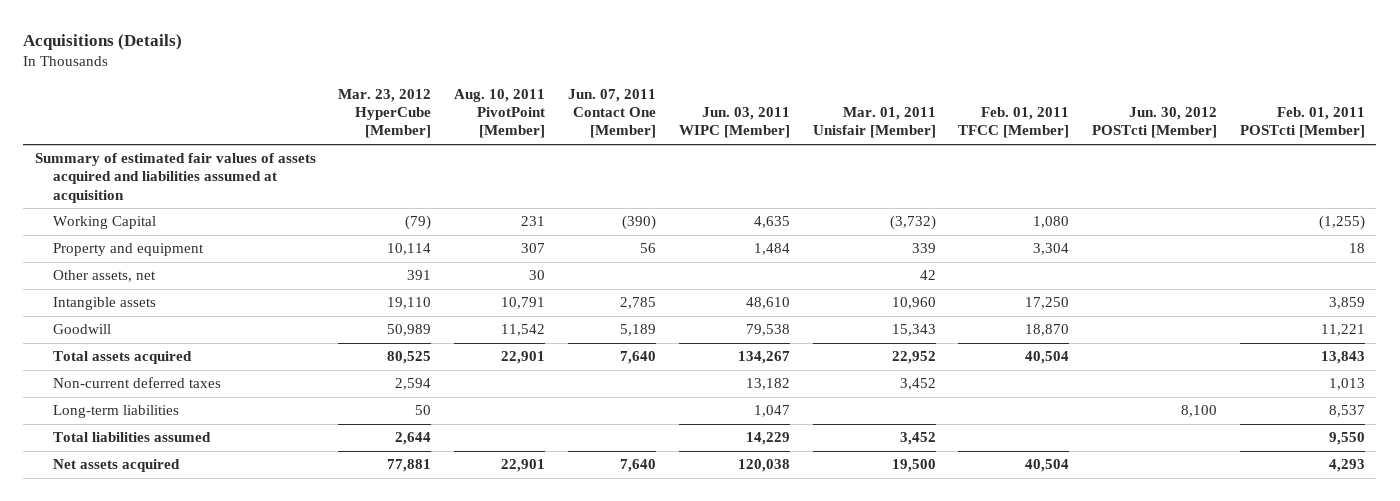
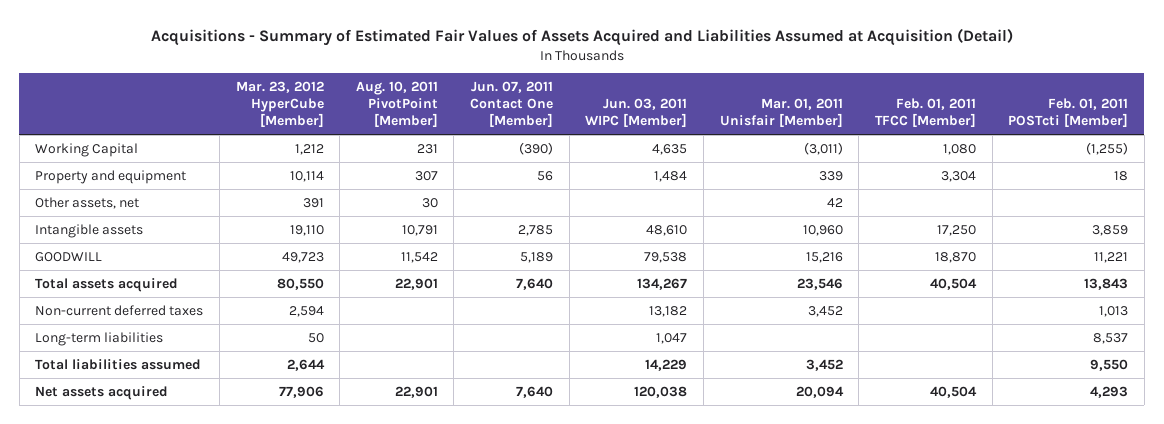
[23,34,183,51] Acquisitions (Details) -> [150,27,1013,46] Acquisitions - Summary of Estimated Fair Values of Assets Acquired and Liabilities Assumed at Acquisition (Detail)
[1092,107,1218,139] Jun. 30, 2012 POSTcti [Member] -> none
[34,153,316,203] Summary of estimated fair values of assets acquired and liabilities assumed at acquisition -> none
[405,215,432,231] (79) -> [294,143,324,155] 1,212
[889,215,936,231] (3,732) -> [803,141,843,155] (3,011)
[53,324,112,335] Goodwill -> [35,251,103,262] GOODWILL
[387,324,432,337] 50,989 -> [281,251,324,263] 49,723
[891,324,936,337] 15,343 -> [805,251,843,263] 15,216
[387,351,432,365] 80,525 -> [276,277,324,290] 80,550
[891,351,936,365] 22,952 -> [796,277,843,290] 23,546
[387,459,432,473] 77,881 -> [278,385,324,398] 77,906
[891,459,936,473] 19,500 -> [795,385,844,398] 20,094

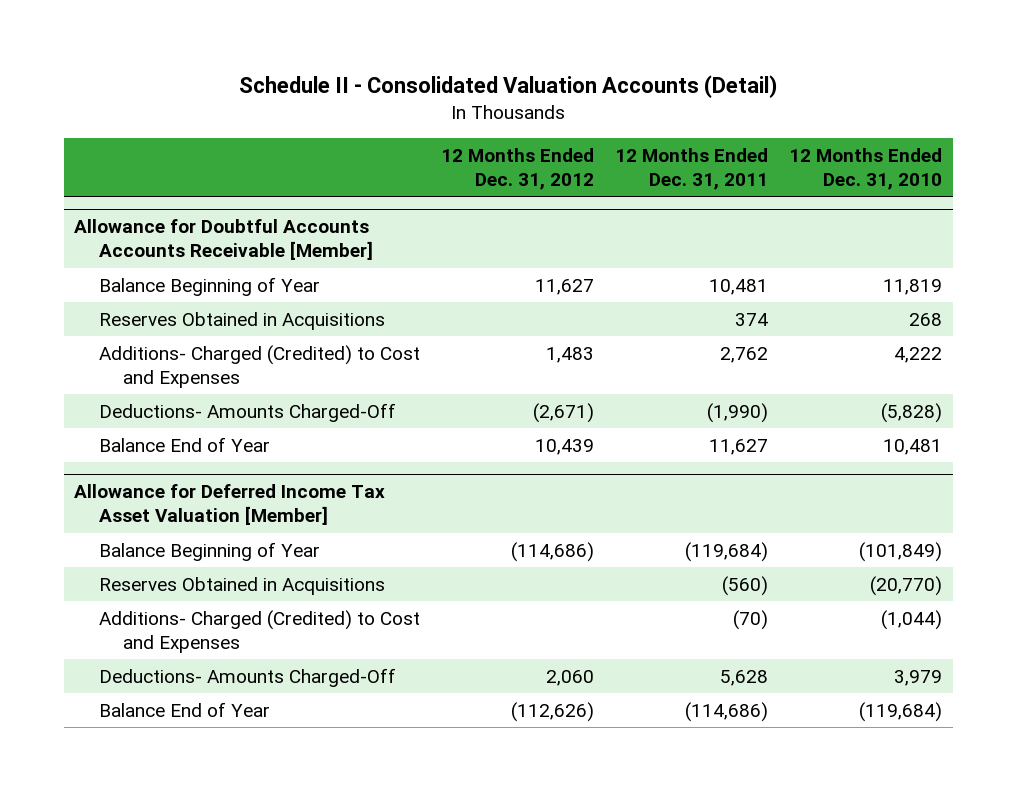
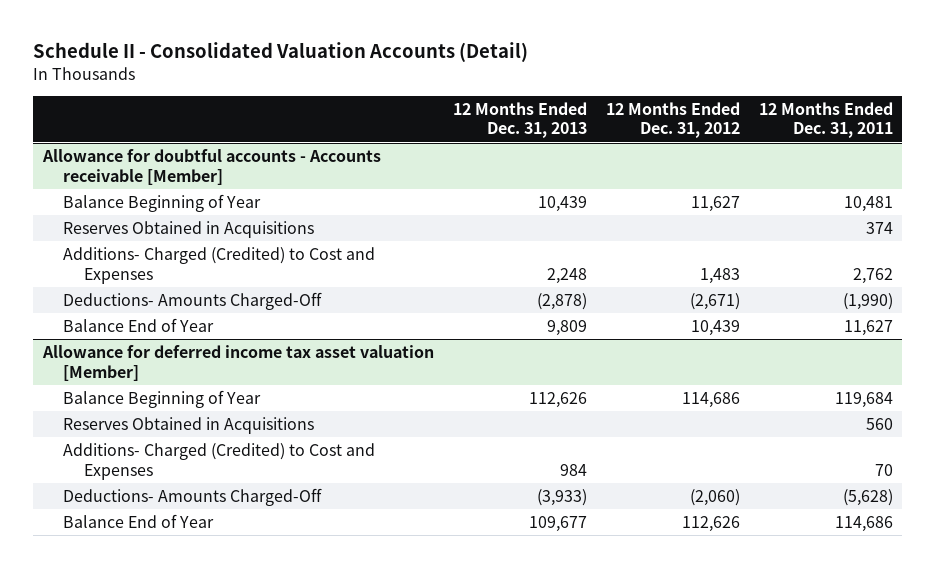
[788,147,942,191] 12 Months Ended Dec. 31, 2010 -> none
none -> [452,101,587,139] 12 Months Ended Dec. 31, 2013
[74,219,373,261] Allowance for Doubtful Accounts Accounts Receivable [Member] -> [41,148,381,185] Allowance for doubtful accounts - Accounts receivable [Member]
[74,484,386,526] Allowance for Deferred Income Tax Asset Valuation [Member] -> [41,344,434,381] Allowance for deferred income tax asset valuation [Member]
[510,541,594,562] (114,686) -> [681,391,740,408] 114,686
[684,541,768,562] (119,684) -> [834,391,893,408] 119,684
[721,575,768,596] (560) -> [865,417,893,430] 560
[732,609,768,630] (70) -> [874,463,893,476] 70
[545,669,594,686] 2,060 -> [689,488,740,506] (2,060)
[719,669,768,686] 5,628 -> [842,488,893,506] (5,628)
[510,701,594,722] (112,626) -> [681,515,740,532] 112,626
[684,701,768,722] (114,686) -> [834,515,893,532] 114,686

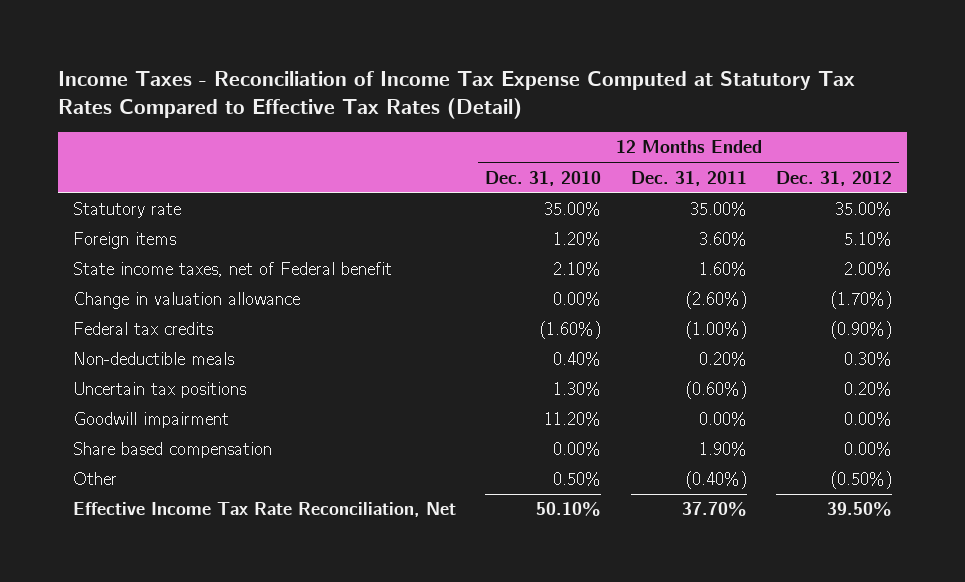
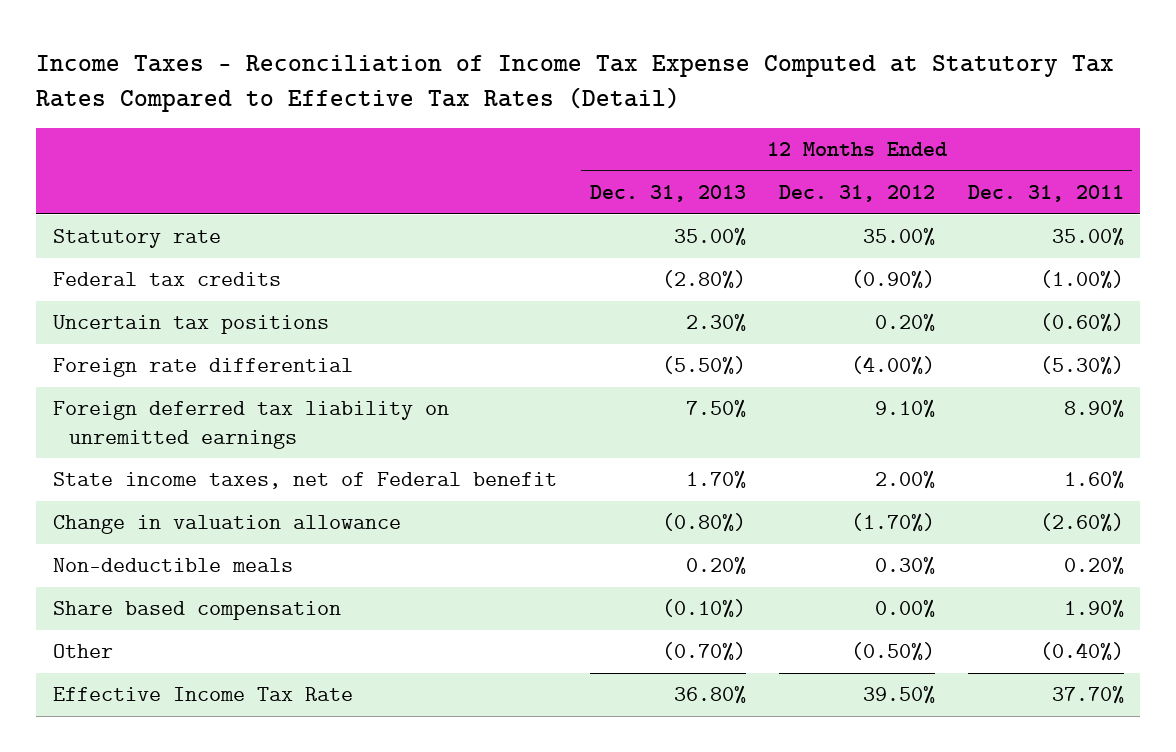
[485,170,602,186] Dec. 31, 2010 -> none
none -> [589,185,746,203] Dec. 31, 2013
[72,322,213,336] Federal tax credits -> [52,272,281,287] Federal tax credits
[72,382,246,399] Uncertain tax positions -> [52,315,329,335] Uncertain tax positions
[72,232,176,250] Foreign items -> [52,358,353,378] Foreign rate differential
[698,232,747,247] 3.60% -> [1039,356,1124,376] (5.30%)
[843,232,892,247] 5.10% -> [850,356,935,376] (4.00%)
none -> [52,401,449,449] Foreign deferred tax liability on unremitted earnings
[72,412,229,429] Goodwill impairment -> none
[72,502,456,518] Effective Income Tax Rate Reconciliation, Net -> [52,687,353,702] Effective Income Tax Rate

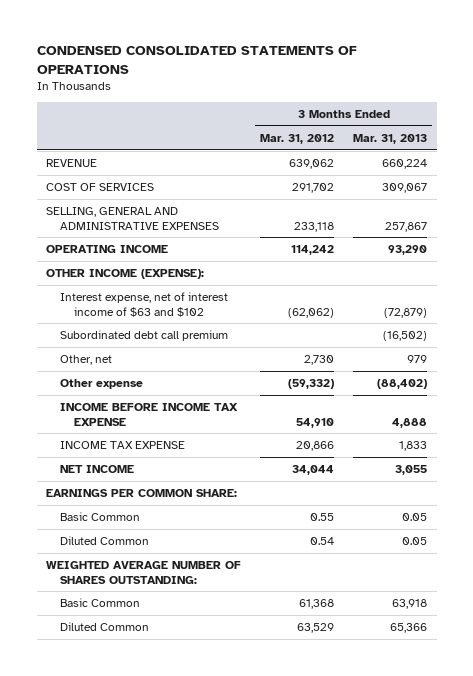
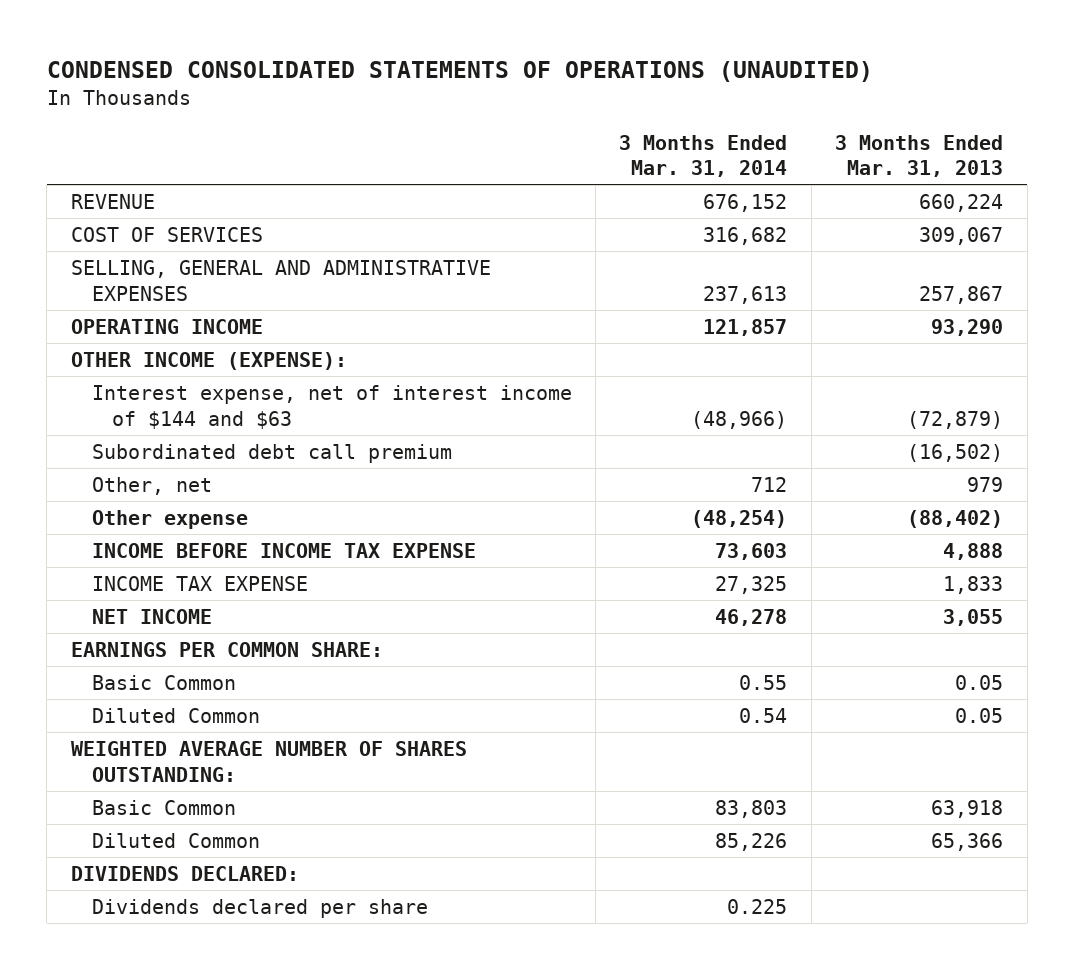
[36,46,357,74] CONDENSED CONSOLIDATED STATEMENTS OF OPERATIONS -> [46,61,873,83] CONDENSED CONSOLIDATED STATEMENTS OF OPERATIONS (UNAUDITED)
[260,133,335,144] Mar. 31, 2012 -> none
none -> [619,134,788,178] 3 Months Ended Mar. 31, 2014
[59,291,228,317] Interest expense, net of interest income of $63 and $102 -> [91,384,572,429] Interest expense, net of interest income of $144 and $63
none -> [70,865,299,881] DIVIDENDS DECLARED:
none -> [91,898,428,918] Dividends declared per share

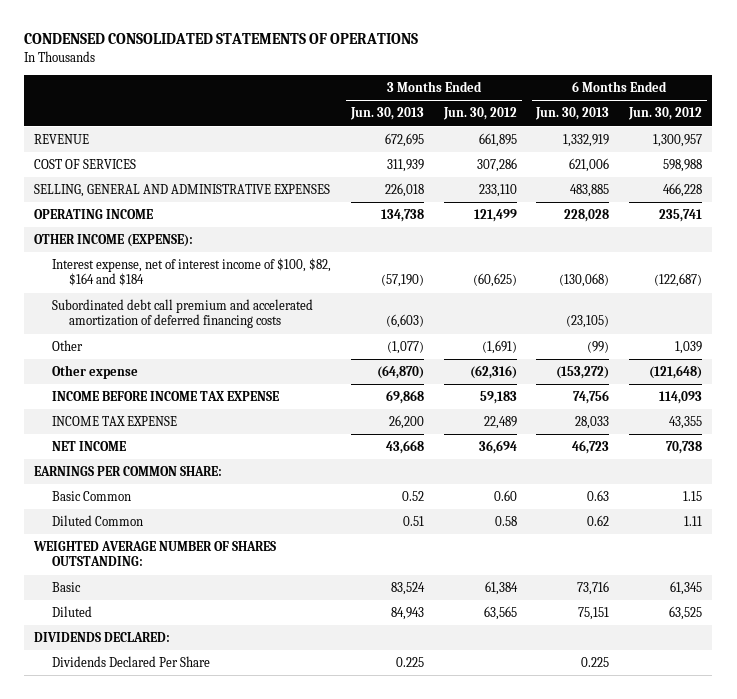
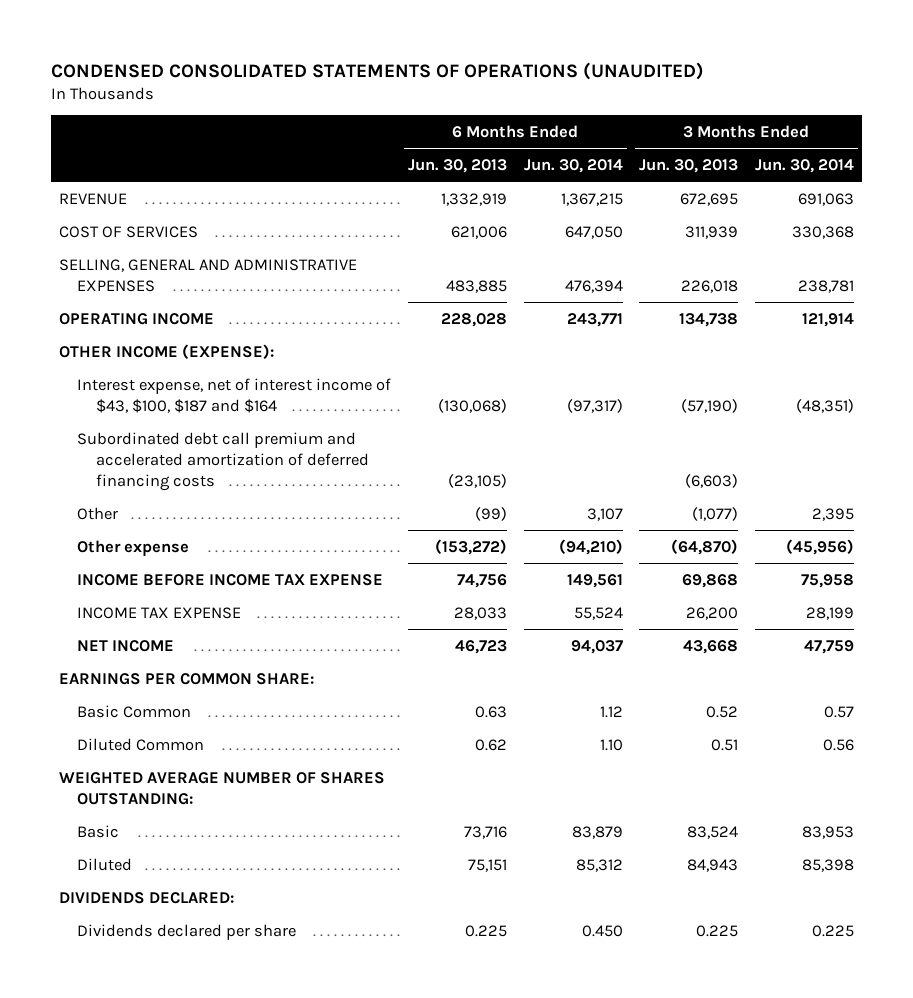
[24,33,419,45] CONDENSED CONSOLIDATED STATEMENTS OF OPERATIONS -> [50,61,704,80] CONDENSED CONSOLIDATED STATEMENTS OF OPERATIONS (UNAUDITED)
[442,107,517,121] Jun. 30, 2012 -> none
[628,107,703,121] Jun. 30, 2012 -> none
none -> [523,158,623,173] Jun. 30, 2014
none -> [754,158,854,173] Jun. 30, 2014
[51,258,331,287] Interest expense, net of interest income of $100, $82, $164 and $184 -> [77,377,392,413] Interest expense, net of interest income of $43, $100, $187 and $164
[51,656,210,668] Dividends Declared Per Share -> [77,923,297,940] Dividends declared per share

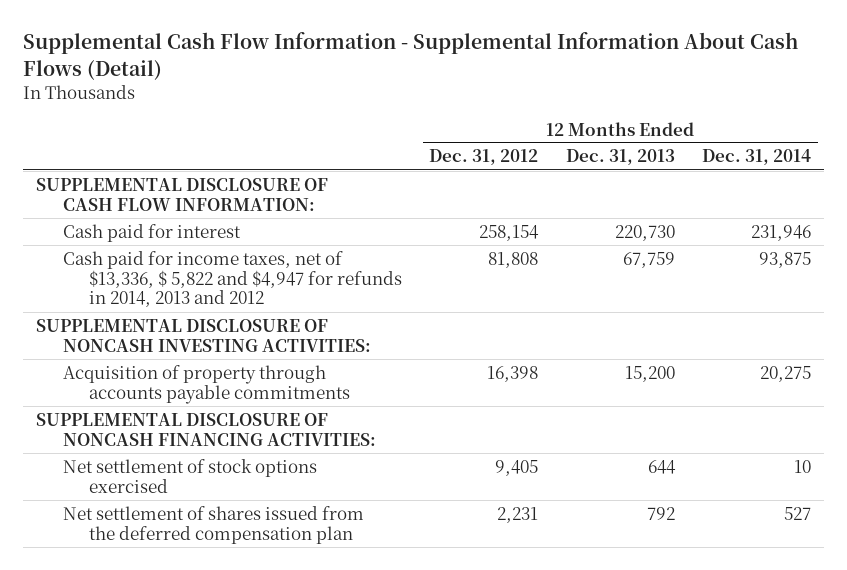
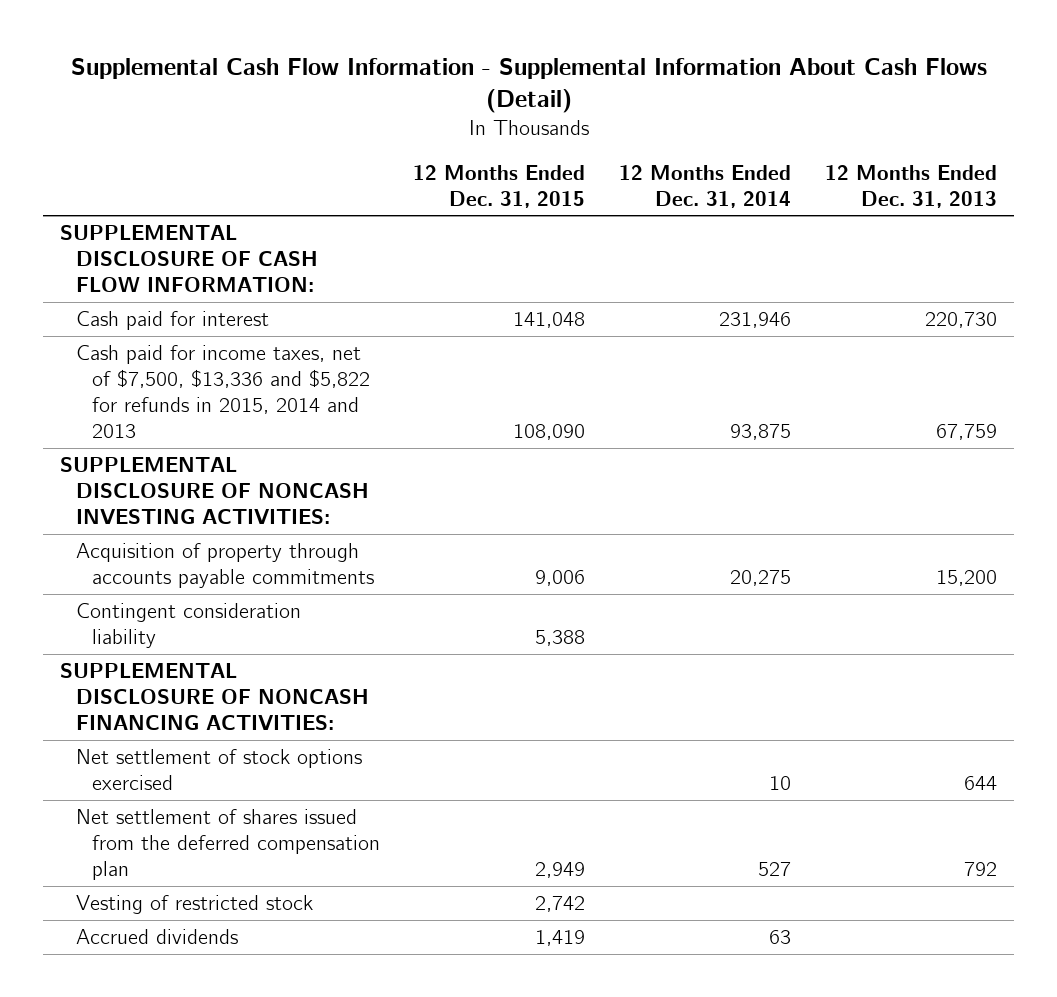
[429,149,539,166] Dec. 31, 2012 -> none
none -> [413,164,586,208] 12 Months Ended Dec. 31, 2015
[62,250,403,308] Cash paid for income taxes, net of $13,336, $ 5,822 and $4,947 for refunds in 2014, 2013 and 2012 -> [75,344,370,439] Cash paid for income taxes, net of $7,500, $13,336 and $5,822 for refunds in 2015, 2014 and 2013
none -> [75,602,301,649] Contingent consideration liability
none -> [75,894,313,914] Vesting of restricted stock
none -> [75,928,238,944] Accrued dividends

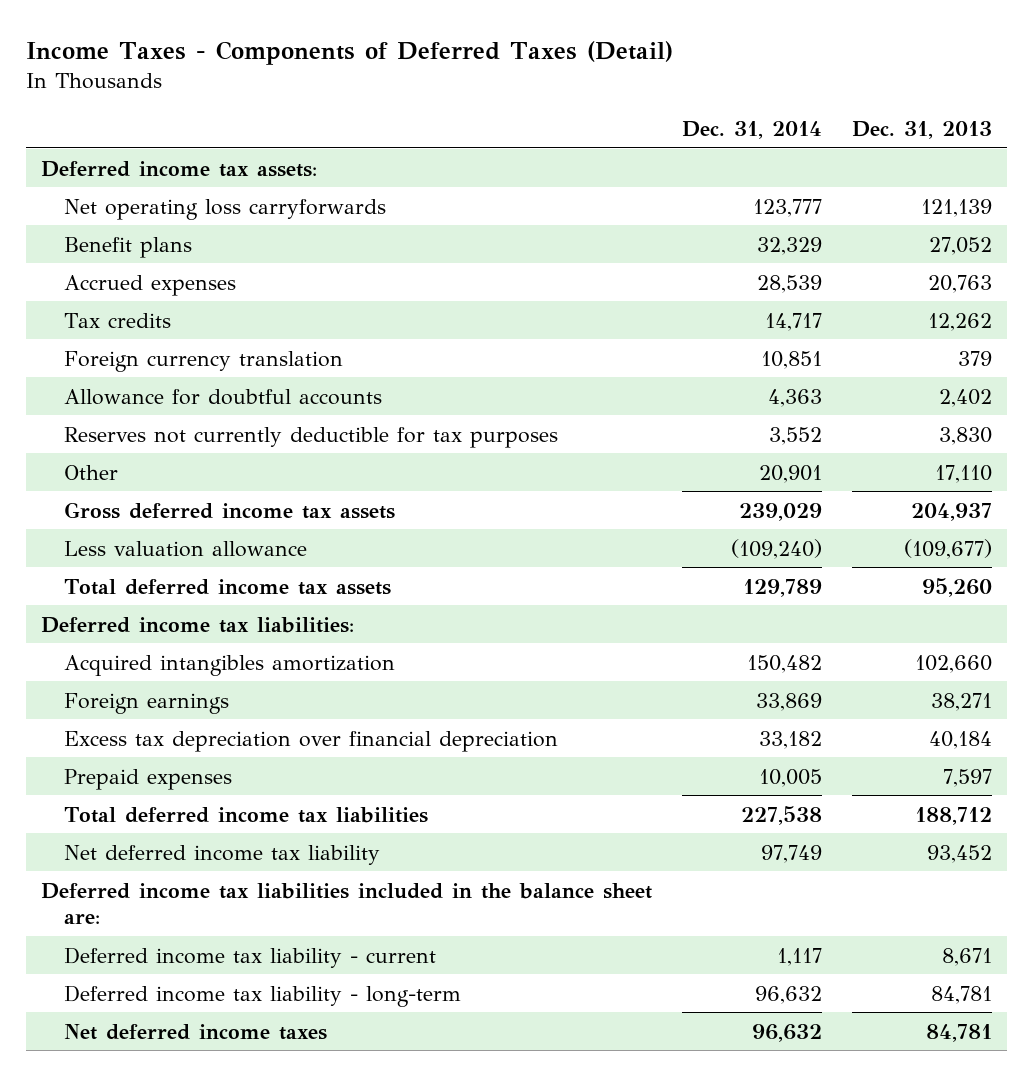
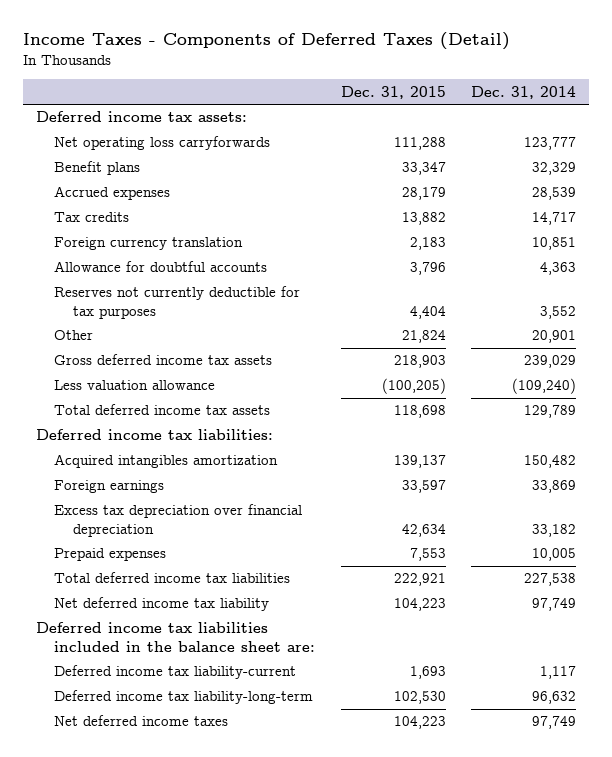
[852,120,993,139] Dec. 31, 2013 -> none
none -> [340,85,446,99] Dec. 31, 2015
[63,946,436,968] Deferred income tax liability - current -> [54,665,297,680] Deferred income tax liability-current
[63,984,461,1007] Deferred income tax liability - long-term -> [54,690,314,705] Deferred income tax liability-long-term
[752,1023,823,1042] 96,632 -> [531,716,576,730] 97,749

